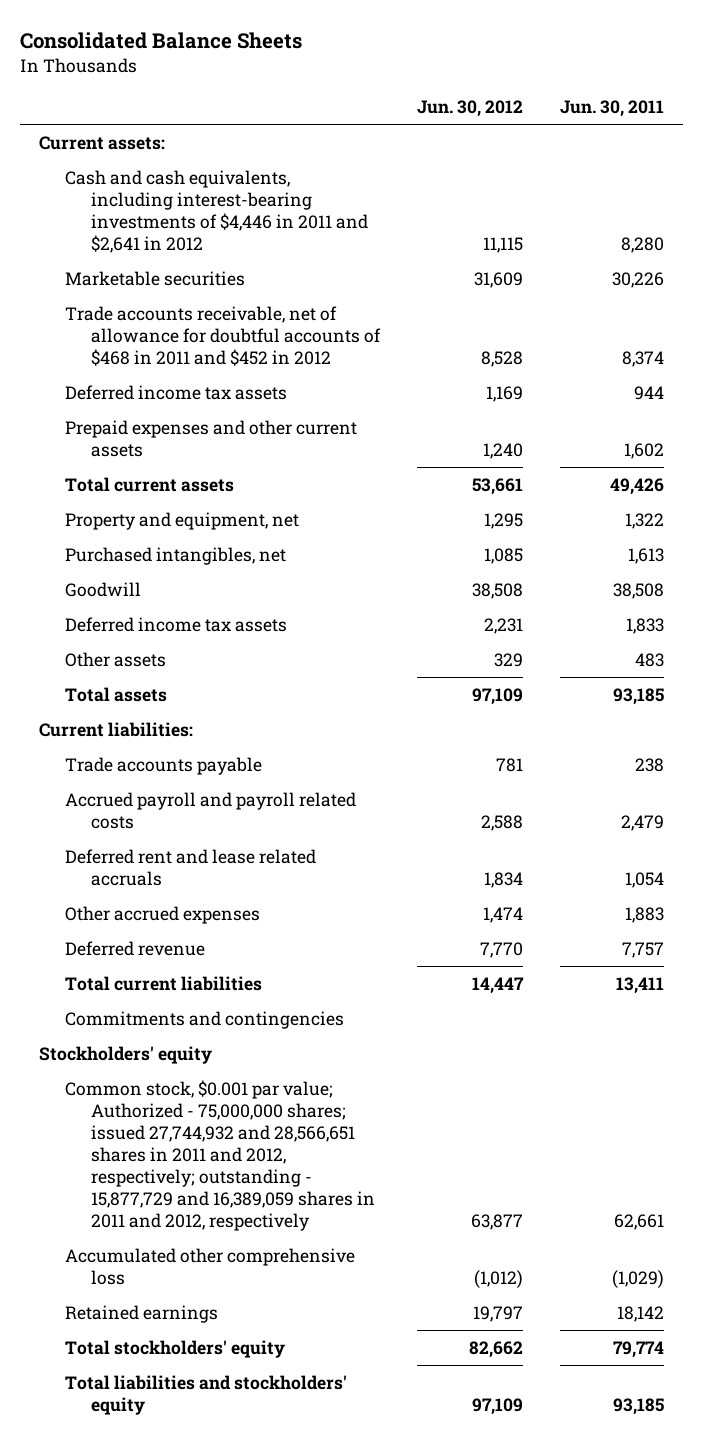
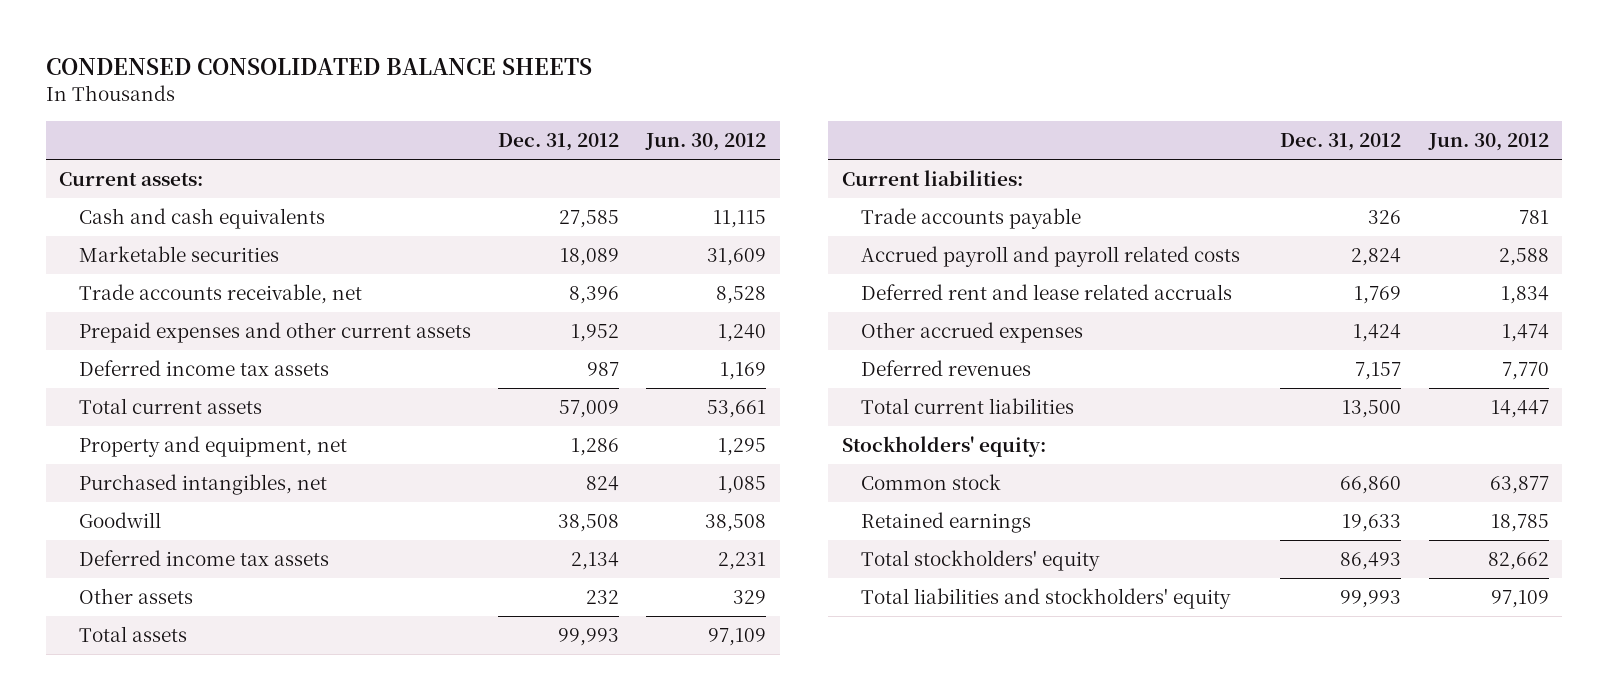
[20,31,303,49] Consolidated Balance Sheets -> [45,58,592,76] CONDENSED CONSOLIDATED BALANCE SHEETS
[560,100,665,118] Jun. 30, 2011 -> none
none -> [497,132,619,151] Dec. 31, 2012
[64,169,368,254] Cash and cash equivalents, including interest-bearing investments of $4,446 in 2011 and $2,641 in 2012 -> [78,208,325,230] Cash and cash equivalents
[64,305,381,367] Trade accounts receivable, net of allowance for doubtful accounts of $468 in 2011 and $452 in 2012 -> [78,284,362,305] Trade accounts receivable, net
[64,384,287,400] Deferred income tax assets -> [78,360,329,377] Deferred income tax assets
[64,940,205,956] Deferred revenue -> [861,360,1032,377] Deferred revenues
[64,1010,344,1029] Commitments and contingencies -> none
[64,1247,355,1285] Accumulated other comprehensive loss -> none
[38,1045,212,1064] Stockholders' equity -> [841,436,1046,458] Stockholders' equity:
[64,1079,375,1232] Common stock, $0.001 par value; Authorized - 75,000,000 shares; issued 27,744,932 and 28,566,651 shares in 2011 and 2012, respectively; outstanding - 15,877,729 and 16,389,059 shares in 2011 and 2012, respectively -> [861,474,1002,491] Common stock
[473,1305,524,1322] 19,797 -> [1490,514,1549,533] 18,785

